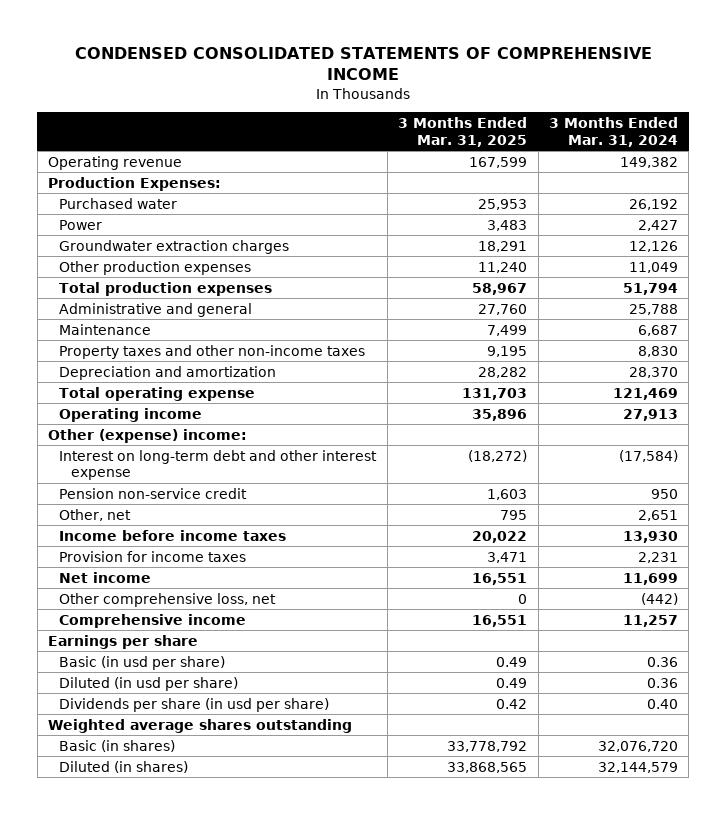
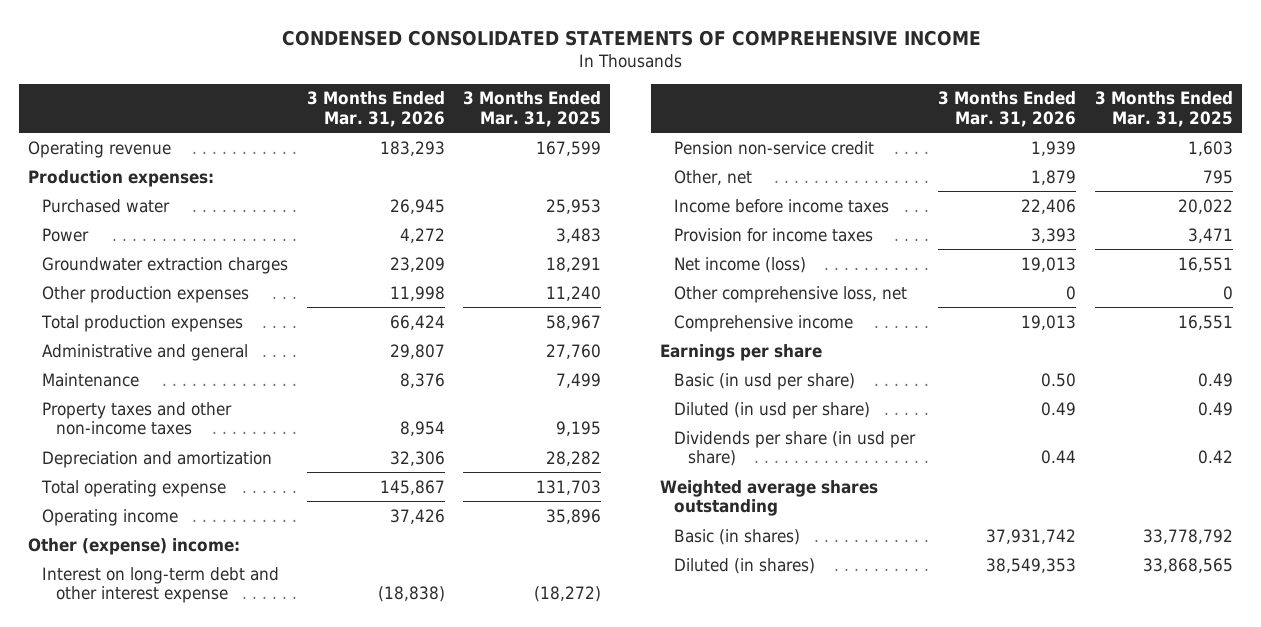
[549,116,679,147] 3 Months Ended Mar. 31, 2024 -> none
none -> [306,91,445,128] 3 Months Ended Mar. 31, 2026
[48,176,222,191] Production Expenses: -> [28,169,215,187] Production expenses:
[59,571,152,583] Net income -> [674,256,807,273] Net income (loss)

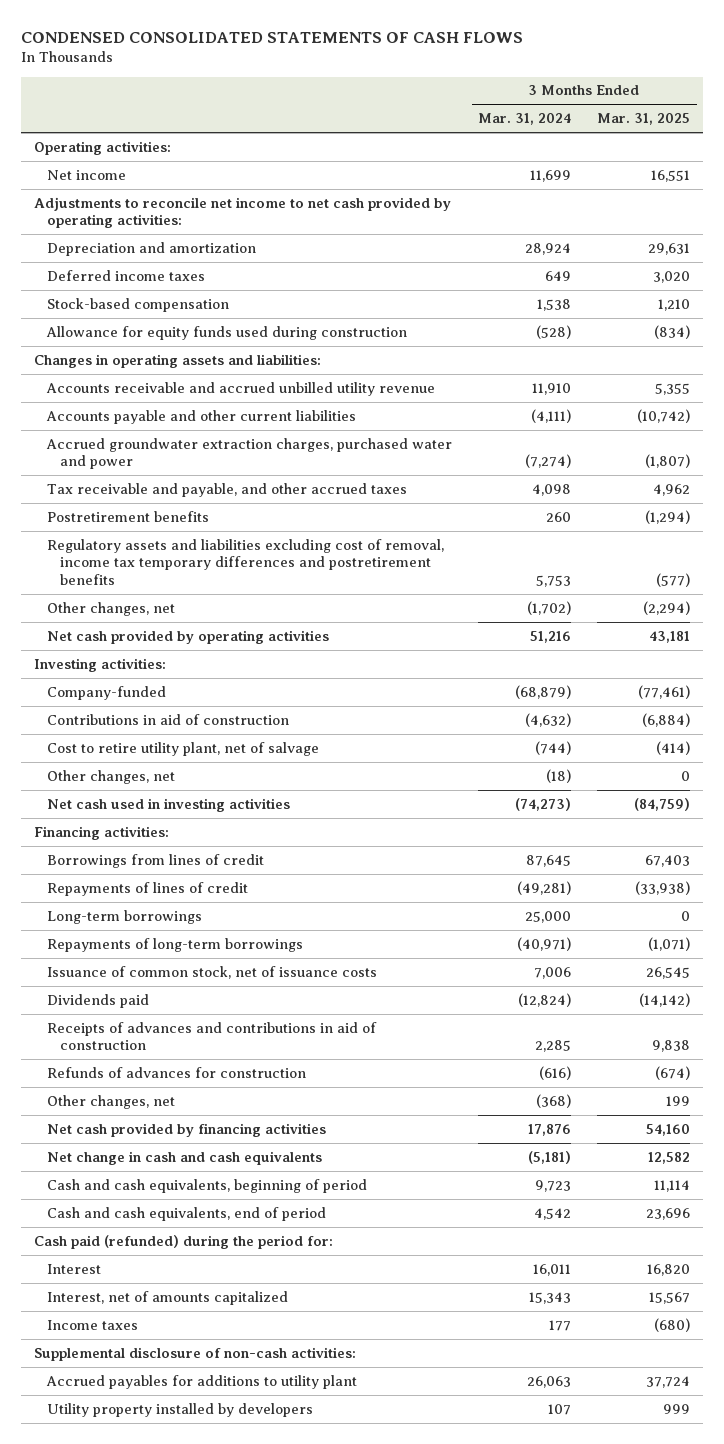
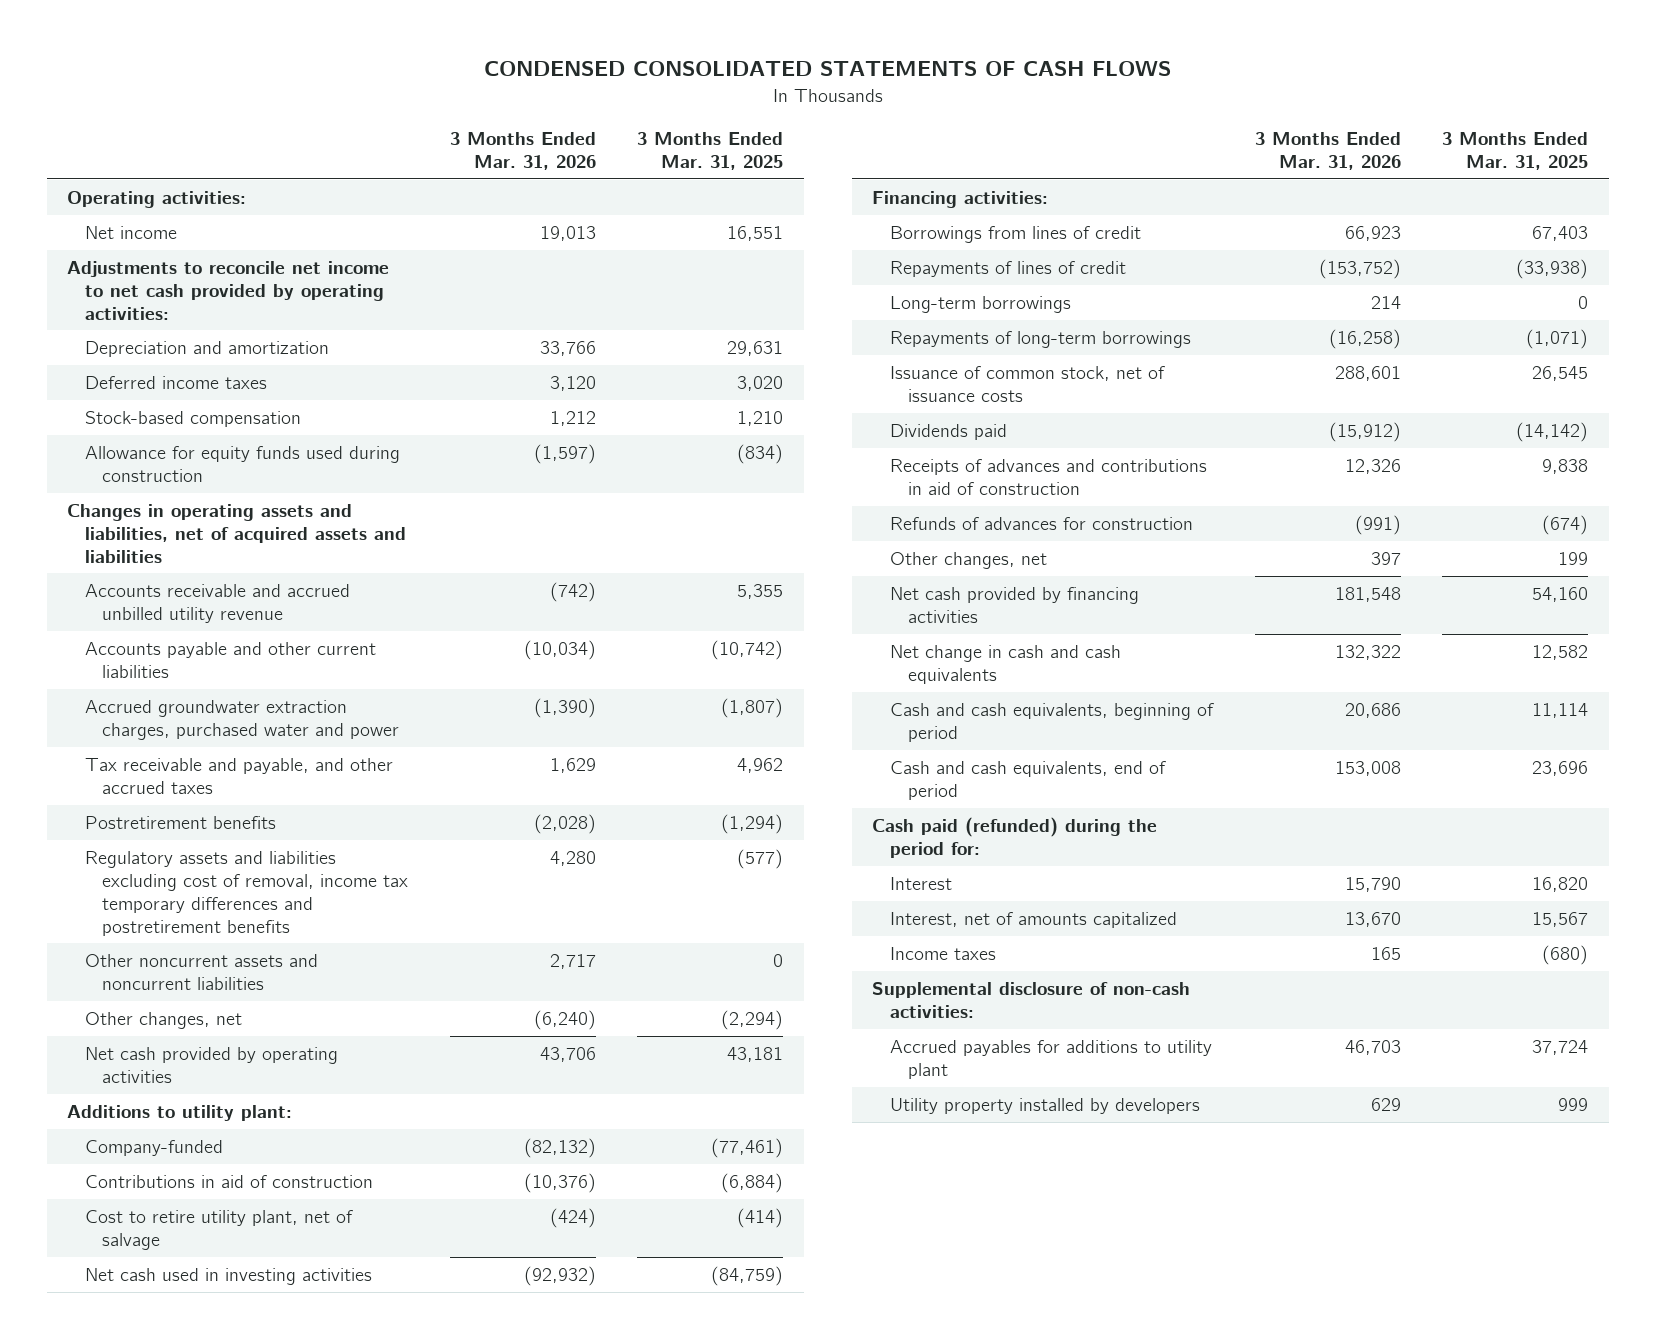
[478,113,572,126] Mar. 31, 2024 -> none
none -> [449,132,596,171] 3 Months Ended Mar. 31, 2026
[33,353,321,368] Changes in operating assets and liabilities: -> [67,503,406,563] Changes in operating assets and liabilities, net of acquired assets and liabilities
none -> [84,953,318,990] Other noncurrent assets and noncurrent liabilities
[33,657,166,672] Investing activities: -> none
none -> [67,1104,293,1121] Additions to utility plant:
[47,769,176,784] Other changes, net -> none

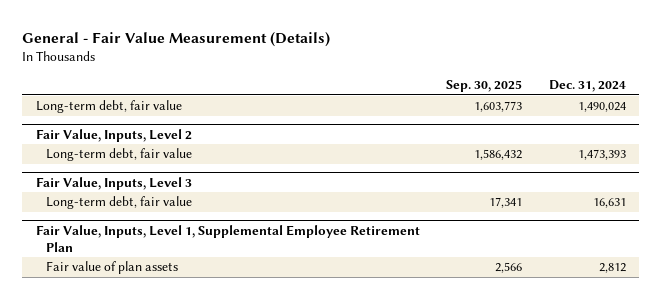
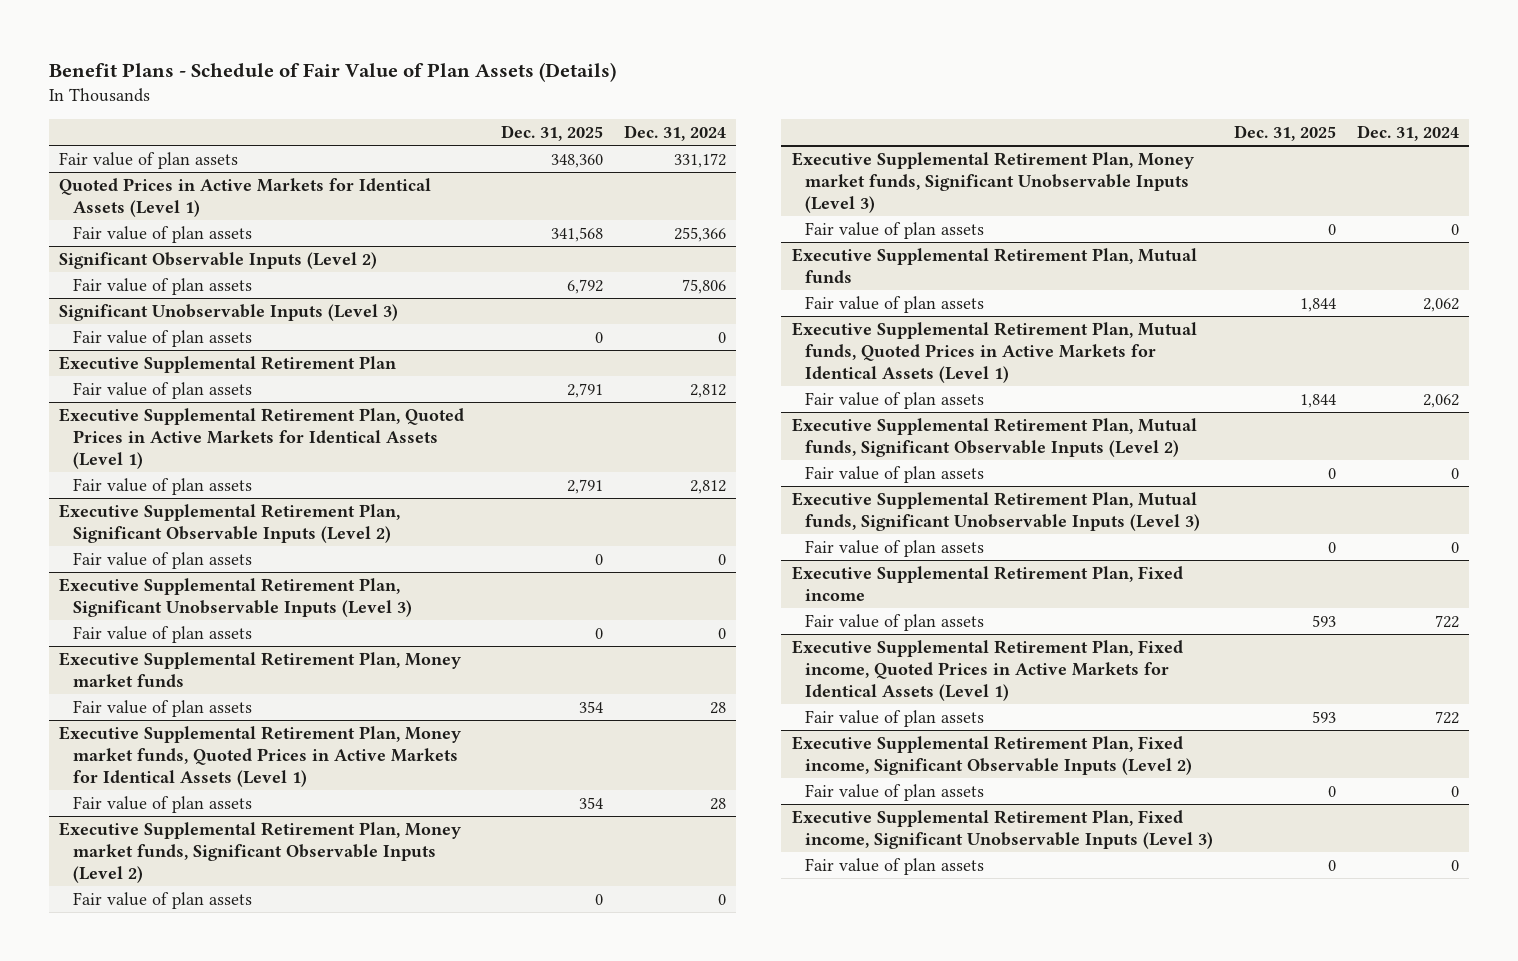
[22,32,331,48] General - Fair Value Measurement (Details) -> [48,61,616,82] Benefit Plans - Schedule of Fair Value of Plan Assets (Details)
[446,79,523,92] Sep. 30, 2025 -> none
none -> [501,125,604,142] Dec. 31, 2025
[35,100,182,114] Long-term debt, fair value -> none
[46,148,193,162] Long-term debt, fair value -> none
[46,196,193,210] Long-term debt, fair value -> none
[35,224,420,252] Fair Value, Inputs, Level 1, Supplemental Employee Retirement Plan -> none
none -> [59,152,239,170] Fair value of plan assets
none -> [59,178,432,217] Quoted Prices in Active Markets for Identical Assets (Level 1)
none -> [72,226,252,244] Fair value of plan assets
[35,128,192,142] Fair Value, Inputs, Level 2 -> [59,252,378,270] Significant Observable Inputs (Level 2)
none -> [72,278,252,296] Fair value of plan assets
[35,176,192,190] Fair Value, Inputs, Level 3 -> [59,304,399,322] Significant Unobservable Inputs (Level 3)
none -> [72,330,252,348] Fair value of plan assets
none -> [59,356,397,374] Executive Supplemental Retirement Plan
none -> [59,408,465,469] Executive Supplemental Retirement Plan, Quoted Prices in Active Markets for Identical Assets (Level 1)
none -> [72,478,252,496] Fair value of plan assets
none -> [59,504,401,543] Executive Supplemental Retirement Plan, Significant Observable Inputs (Level 2)
none -> [72,552,252,570] Fair value of plan assets
none -> [59,578,412,617] Executive Supplemental Retirement Plan, Significant Unobservable Inputs (Level 3)
none -> [72,626,252,644] Fair value of plan assets
none -> [59,652,462,687] Executive Supplemental Retirement Plan, Money market funds
none -> [72,700,252,718] Fair value of plan assets
none -> [59,726,462,787] Executive Supplemental Retirement Plan, Money market funds, Quoted Prices in Active Markets for Identical Assets (Level 1)
none -> [72,796,252,814] Fair value of plan assets
none -> [59,822,462,883] Executive Supplemental Retirement Plan, Money market funds, Significant Observable Inputs (Level 2)
none -> [72,892,252,910] Fair value of plan assets
none -> [791,152,1194,213] Executive Supplemental Retirement Plan, Money market funds, Significant Unobservable Inputs (Level 3)
none -> [805,222,985,240] Fair value of plan assets
none -> [791,248,1197,283] Executive Supplemental Retirement Plan, Mutual funds
none -> [805,296,985,314] Fair value of plan assets
none -> [791,322,1197,383] Executive Supplemental Retirement Plan, Mutual funds, Quoted Prices in Active Markets for Identical Assets (Level 1)
none -> [805,392,985,410] Fair value of plan assets
none -> [791,418,1197,457] Executive Supplemental Retirement Plan, Mutual funds, Significant Observable Inputs (Level 2)
none -> [805,466,985,484] Fair value of plan assets
none -> [791,492,1201,531] Executive Supplemental Retirement Plan, Mutual funds, Significant Unobservable Inputs (Level 3)
none -> [805,540,985,558] Fair value of plan assets
none -> [791,566,1183,601] Executive Supplemental Retirement Plan, Fixed income
none -> [805,614,985,632] Fair value of plan assets
none -> [791,640,1183,701] Executive Supplemental Retirement Plan, Fixed income, Quoted Prices in Active Markets for Identical Assets (Level 1)
none -> [805,710,985,728] Fair value of plan assets
none -> [791,736,1193,775] Executive Supplemental Retirement Plan, Fixed income, Significant Observable Inputs (Level 2)
none -> [805,784,985,802] Fair value of plan assets
none -> [791,810,1214,849] Executive Supplemental Retirement Plan, Fixed income, Significant Unobservable Inputs (Level 3)
none -> [805,858,985,876] Fair value of plan assets

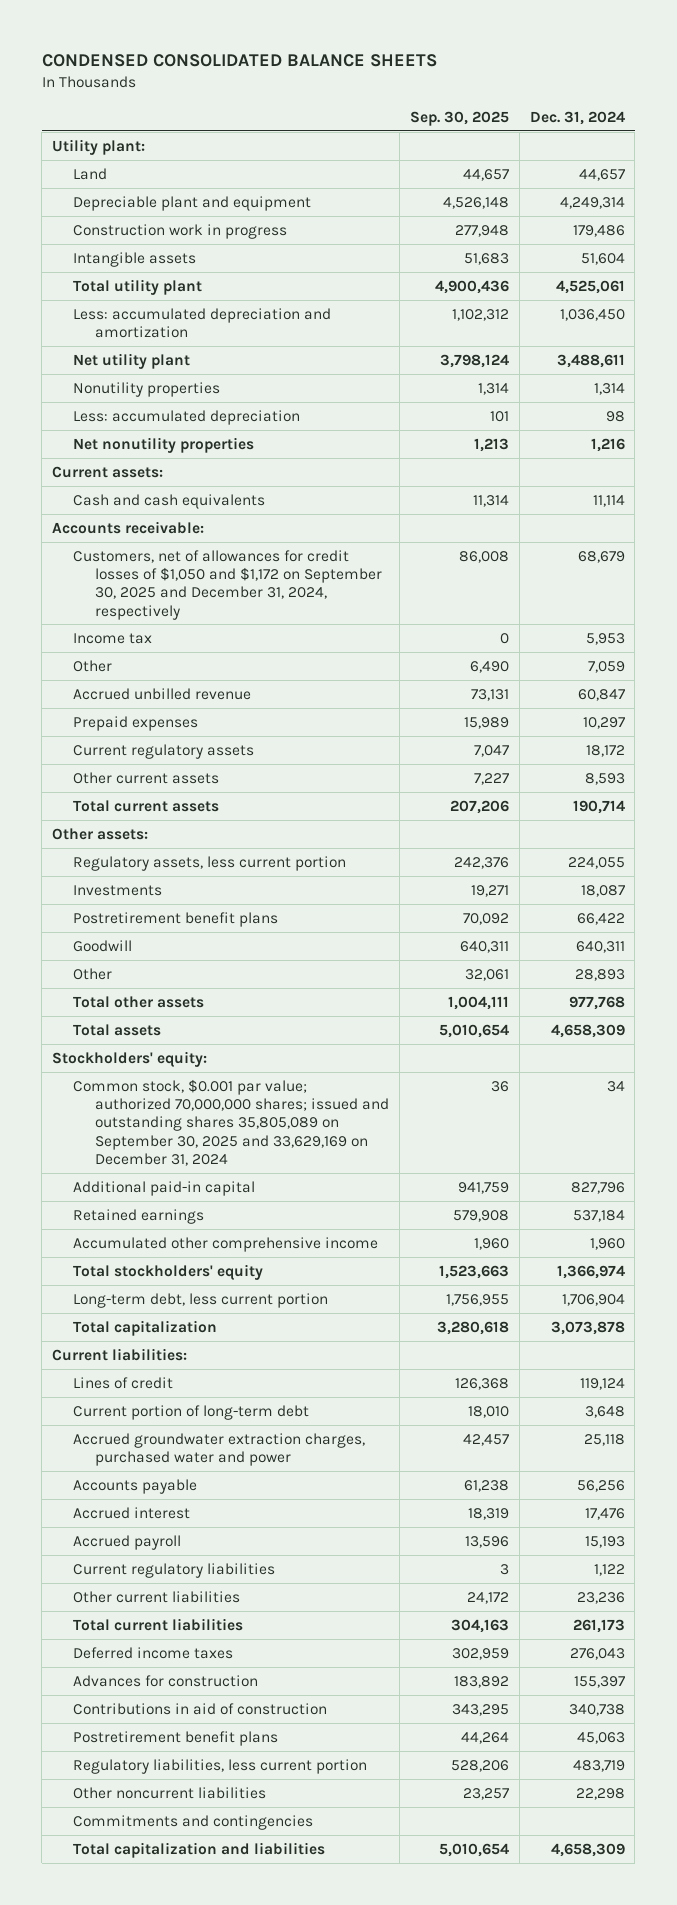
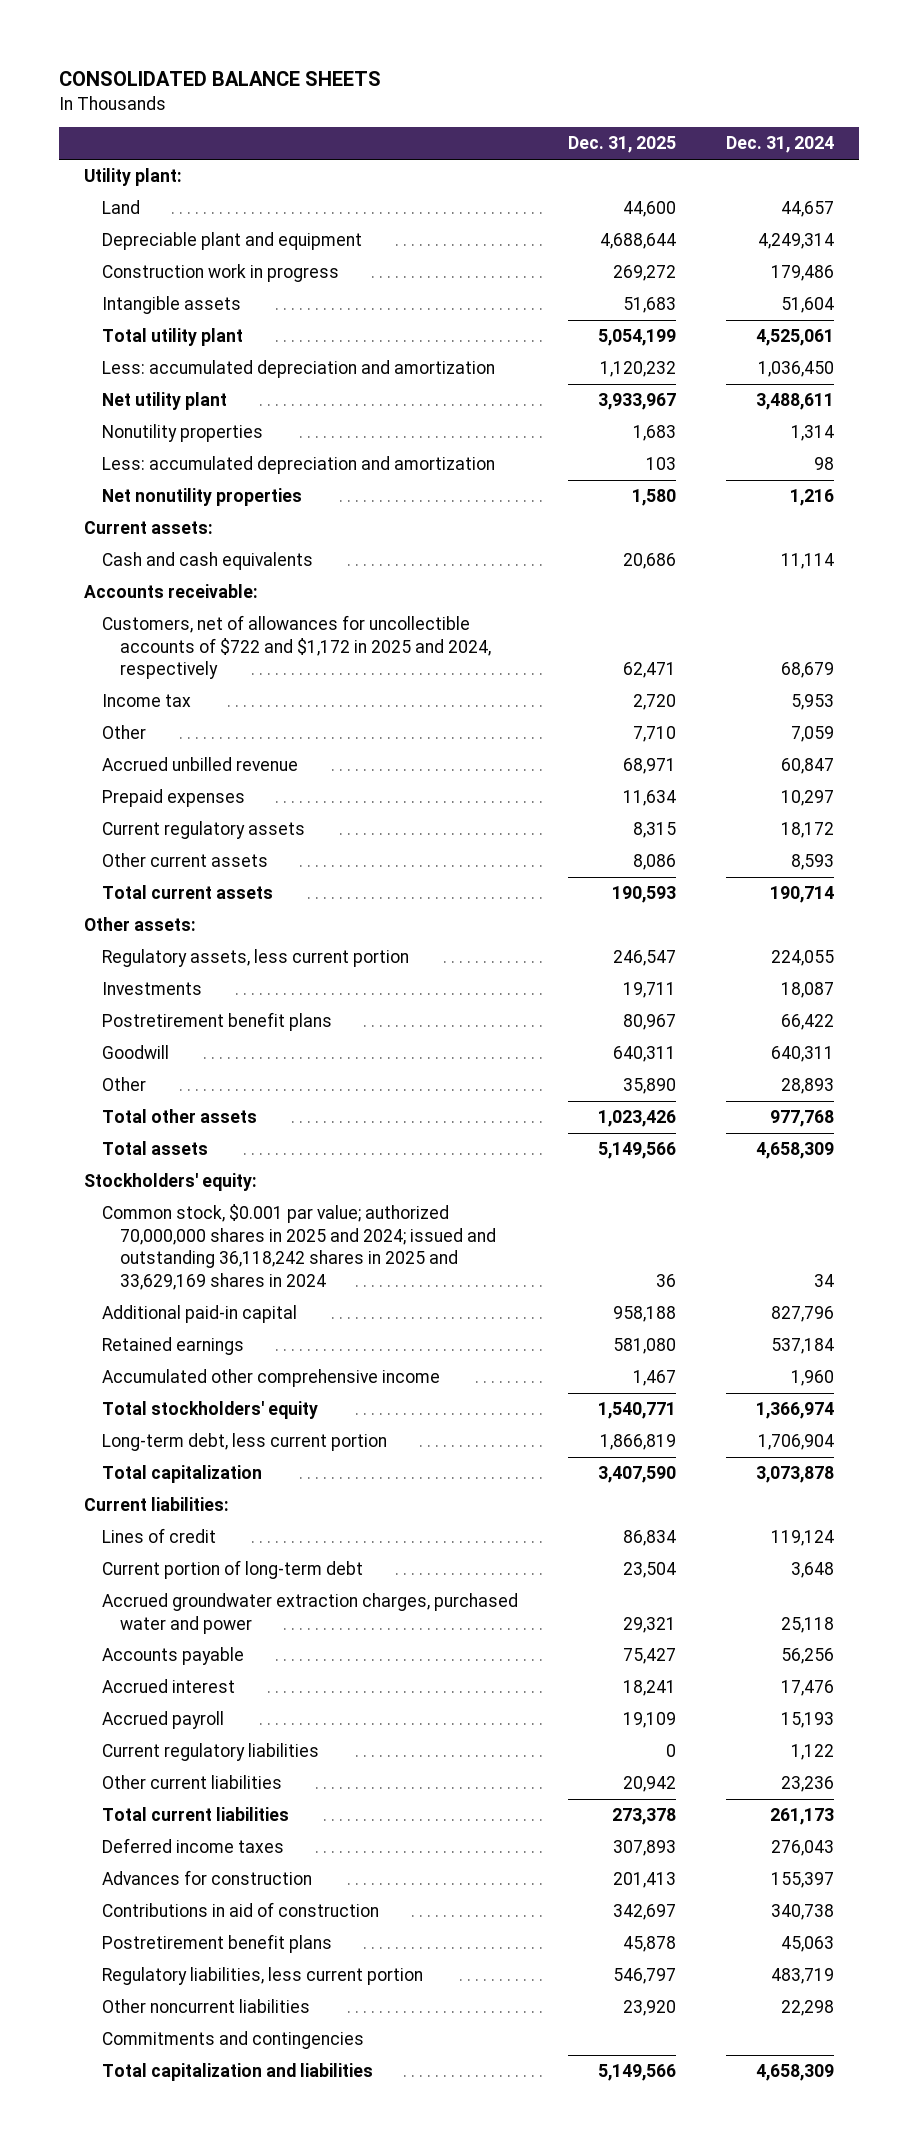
[41,54,437,68] CONDENSED CONSOLIDATED BALANCE SHEETS -> [58,71,381,87] CONSOLIDATED BALANCE SHEETS
[409,110,509,126] Sep. 30, 2025 -> none
none -> [567,136,676,154] Dec. 31, 2025
[73,409,301,425] Less: accumulated depreciation -> [101,456,495,475] Less: accumulated depreciation and amortization
[73,549,382,620] Customers, net of allowances for credit losses of $1,050 and $1,172 on September 30, 2025 and December 31, 2024, respectively -> [101,615,491,680] Customers, net of allowances for uncollectible accounts of $722 and $1,172 in 2025 and 2024, respectively
[73,1078,389,1166] Common stock, $0.001 par value; authorized 70,000,000 shares; issued and outstanding shares 35,805,089 on September 30, 2025 and 33,629,169 on December 31, 2024 -> [101,1204,496,1291] Common stock, $0.001 par value; authorized 70,000,000 shares in 2025 and 2024; issued and outstanding 36,118,242 shares in 2025 and 33,629,169 shares in 2024

